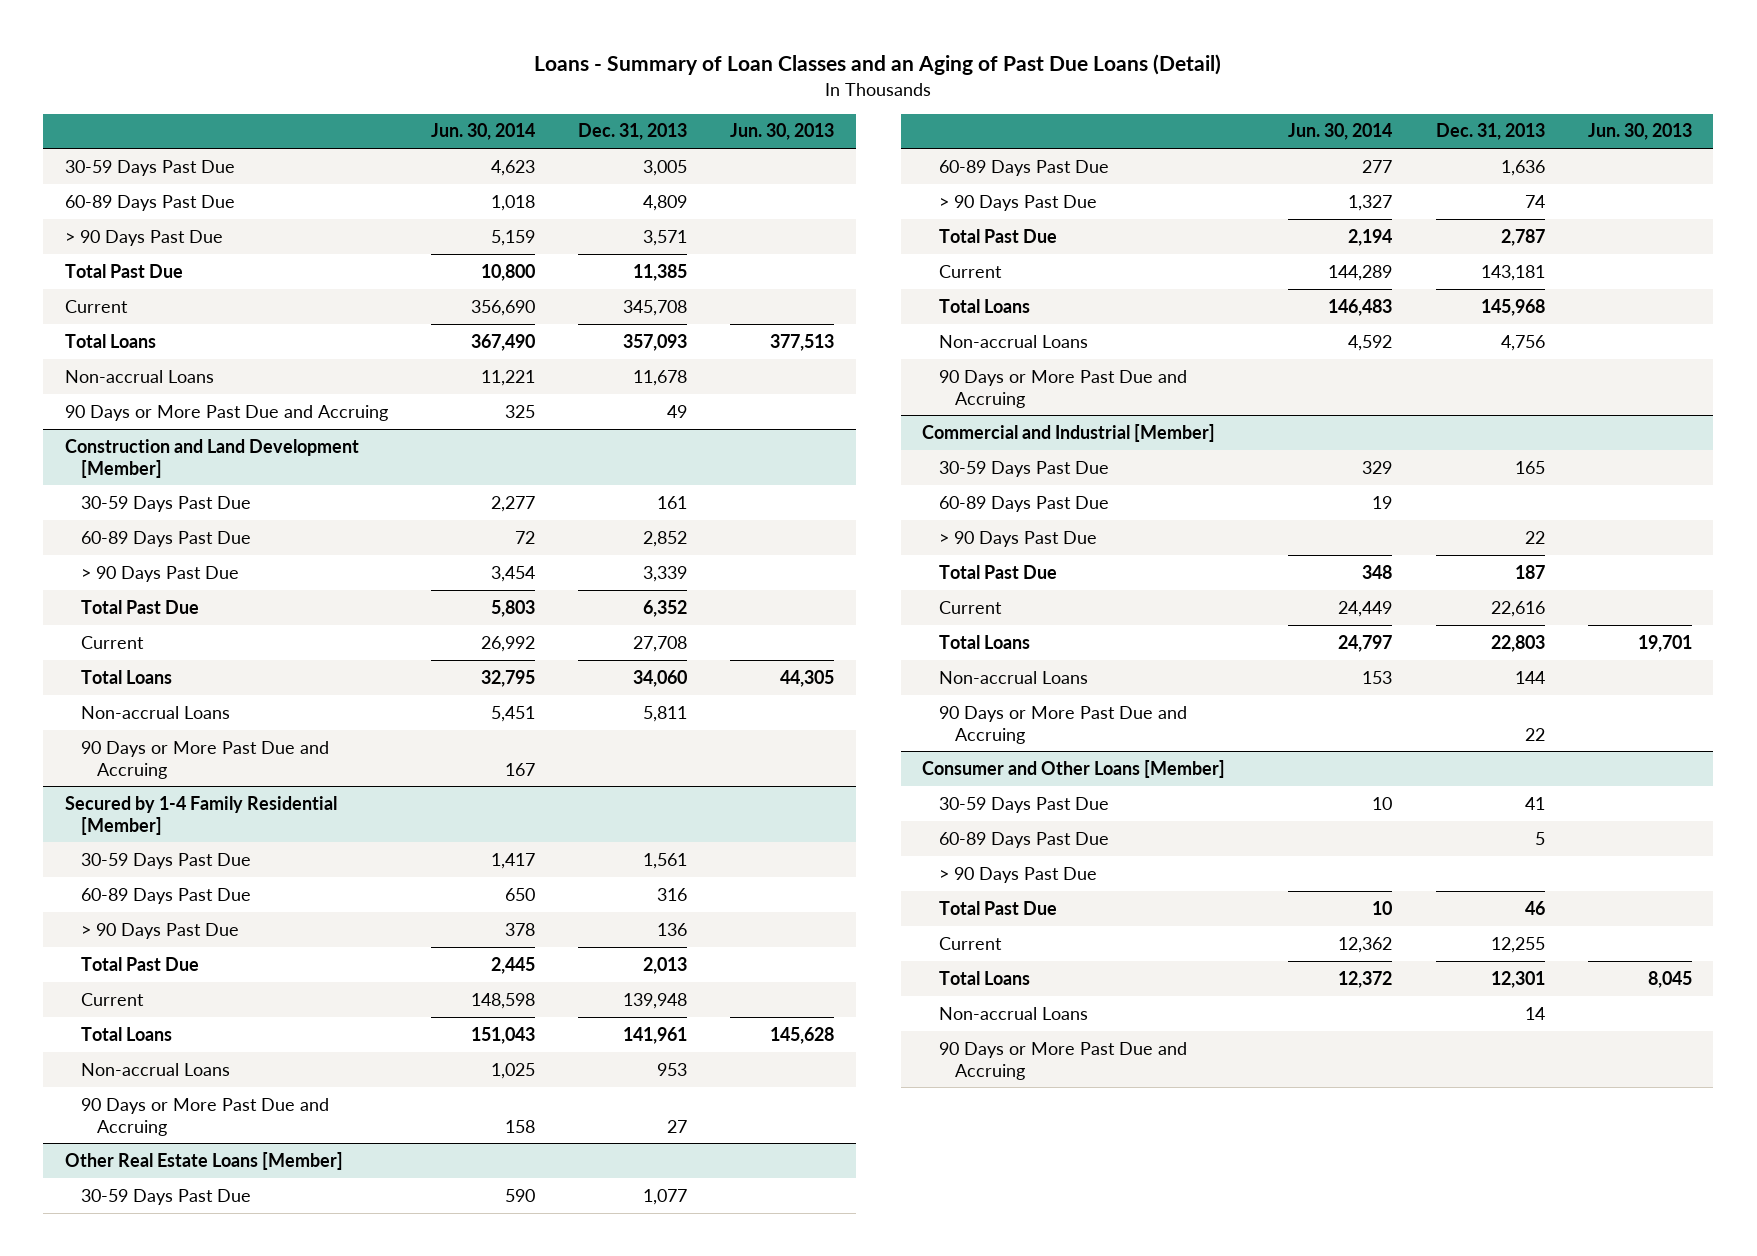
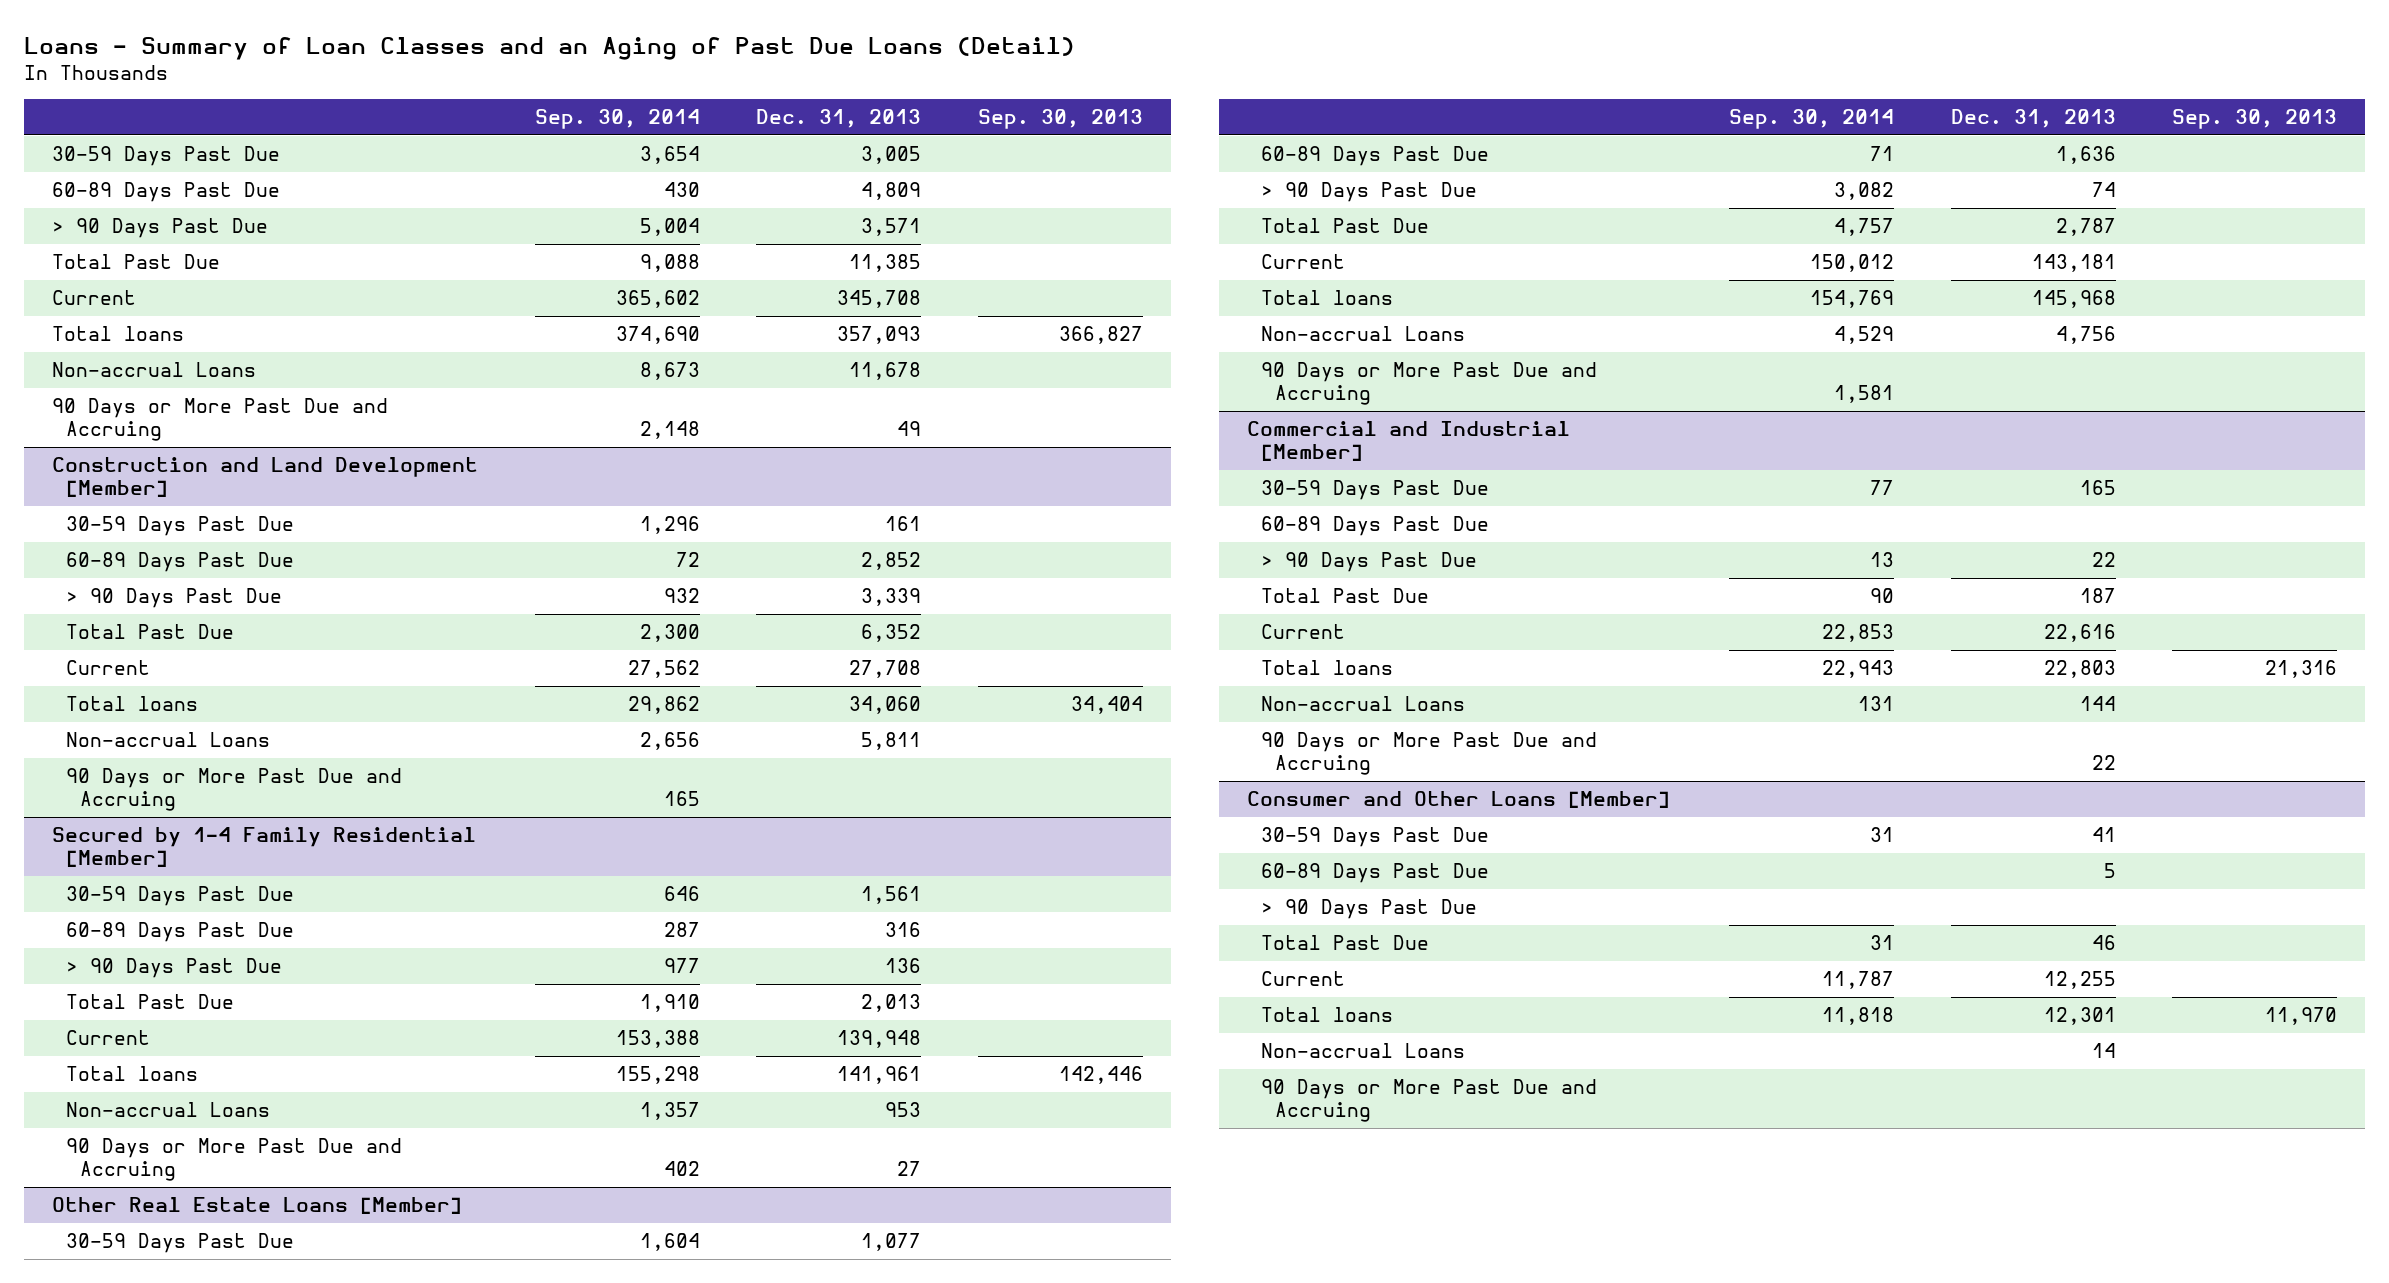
[431,123,536,141] Jun. 30, 2014 -> none
[730,123,835,141] Jun. 30, 2013 -> none
none -> [534,108,700,129] Sep. 30, 2014
none -> [977,108,1143,129] Sep. 30, 2013
[65,333,157,348] Total Loans -> [52,326,185,342] Total loans
[81,669,173,684] Total Loans -> [66,696,199,712] Total loans
[81,1026,173,1041] Total Loans -> [66,1066,199,1082] Total loans
[938,298,1030,313] Total Loans -> [1260,290,1393,306] Total loans
[938,634,1030,649] Total Loans -> [1260,660,1393,676] Total loans
[938,970,1030,985] Total Loans -> [1260,1007,1393,1023] Total loans

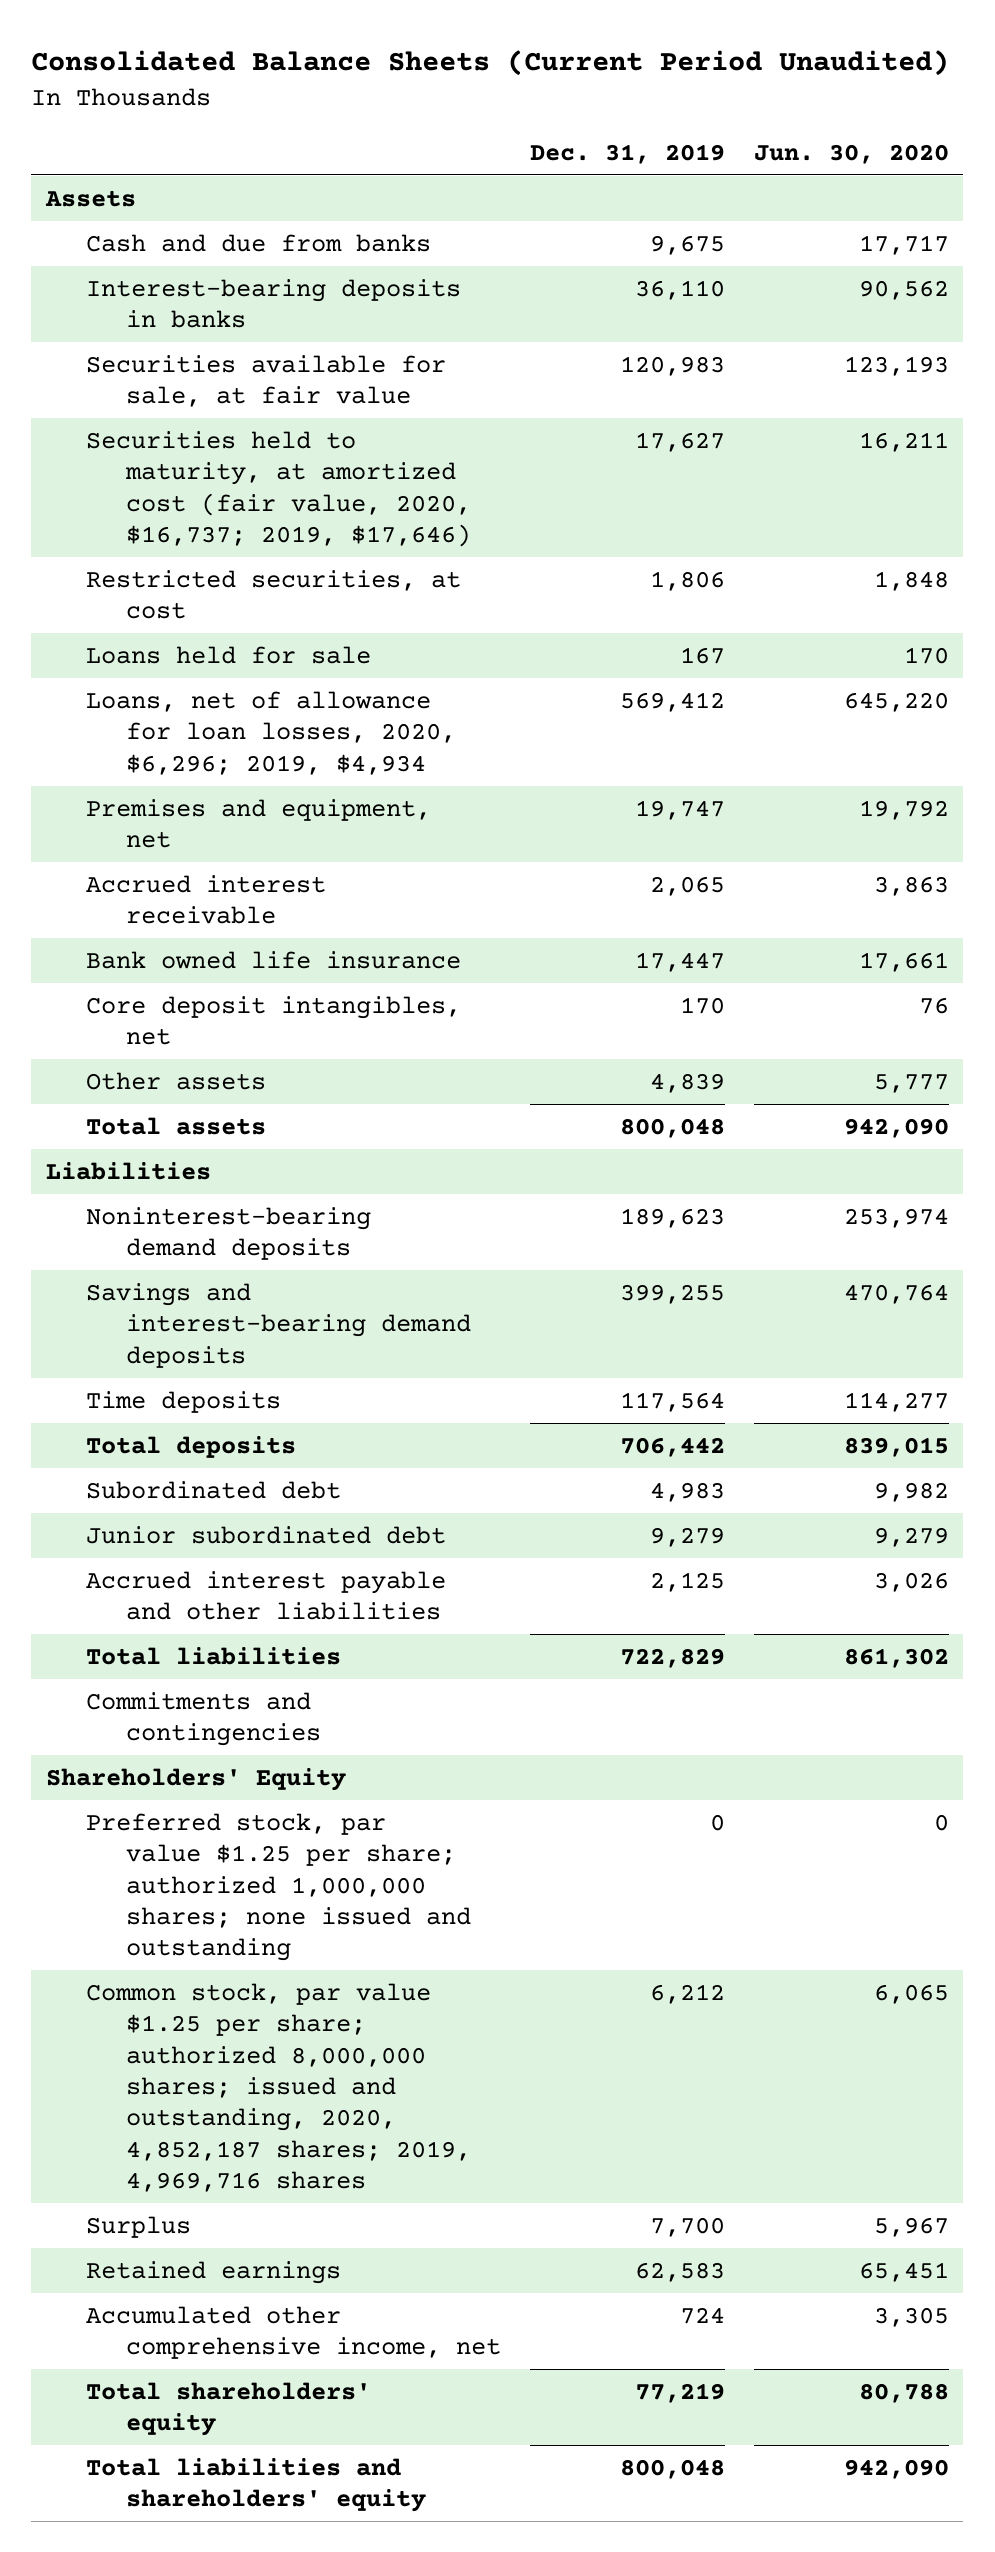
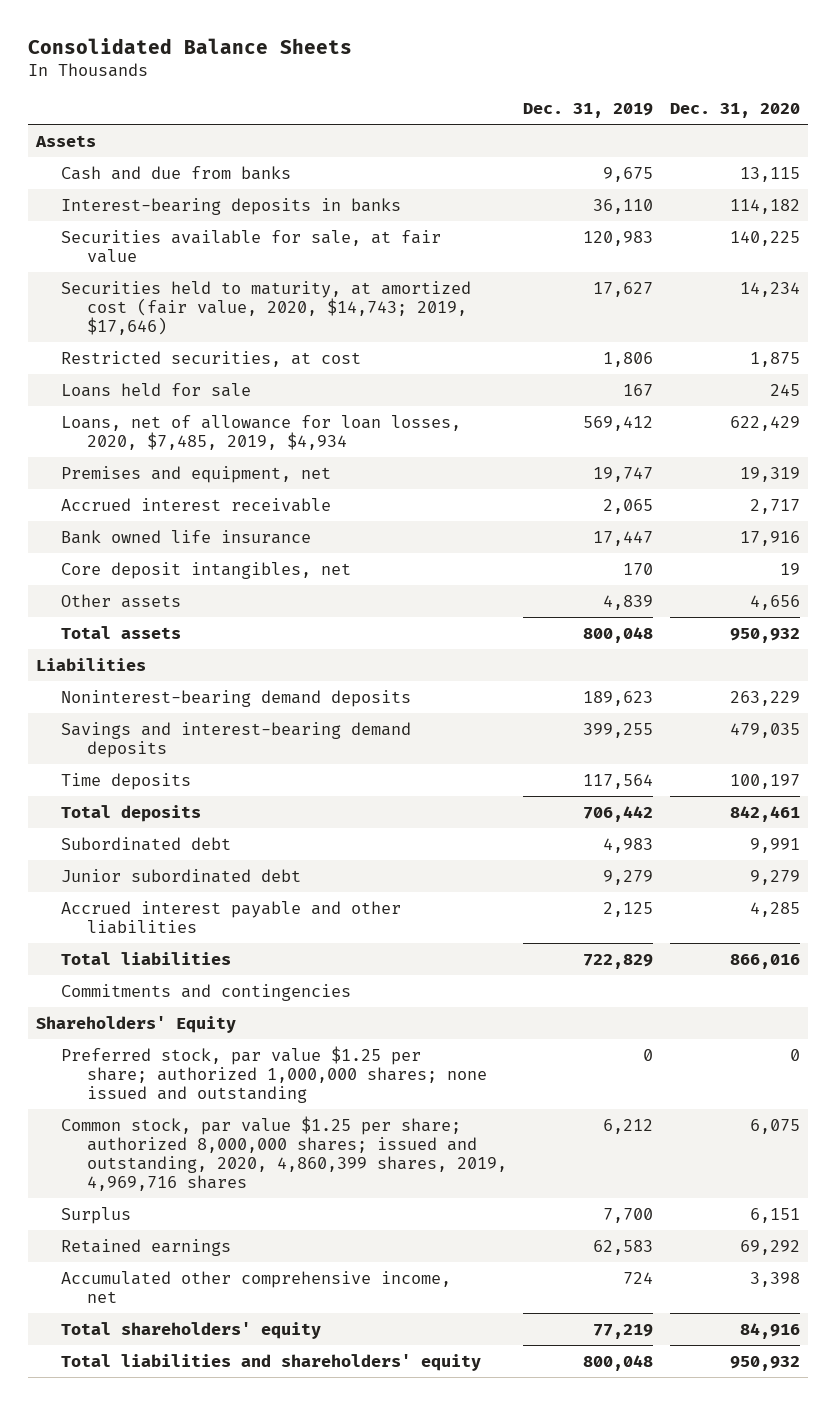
[31,50,950,77] Consolidated Balance Sheets (Current Period Unaudited) -> [27,37,352,54] Consolidated Balance Sheets
[754,143,950,164] Jun. 30, 2020 -> none
none -> [669,103,800,119] Dec. 31, 2020
[85,430,472,547] Securities held to maturity, at amortized cost (fair value, 2020, $16,737; 2019, $17,646) -> [61,280,472,335] Securities held to maturity, at amortized cost (fair value, 2020, $14,743; 2019, $17,646)
[85,690,457,775] Loans, net of allowance for loan losses, 2020, $6,296; 2019, $4,934 -> [61,414,462,450] Loans, net of allowance for loan losses, 2020, $7,485, 2019, $4,934
[85,1982,472,2193] Common stock, par value $1.25 per share; authorized 8,000,000 shares; issued and outstanding, 2020, 4,852,187 shares; 2019, 4,969,716 shares -> [61,1115,507,1192] Common stock, par value $1.25 per share; authorized 8,000,000 shares; issued and outstanding, 2020, 4,860,399 shares, 2019, 4,969,716 shares

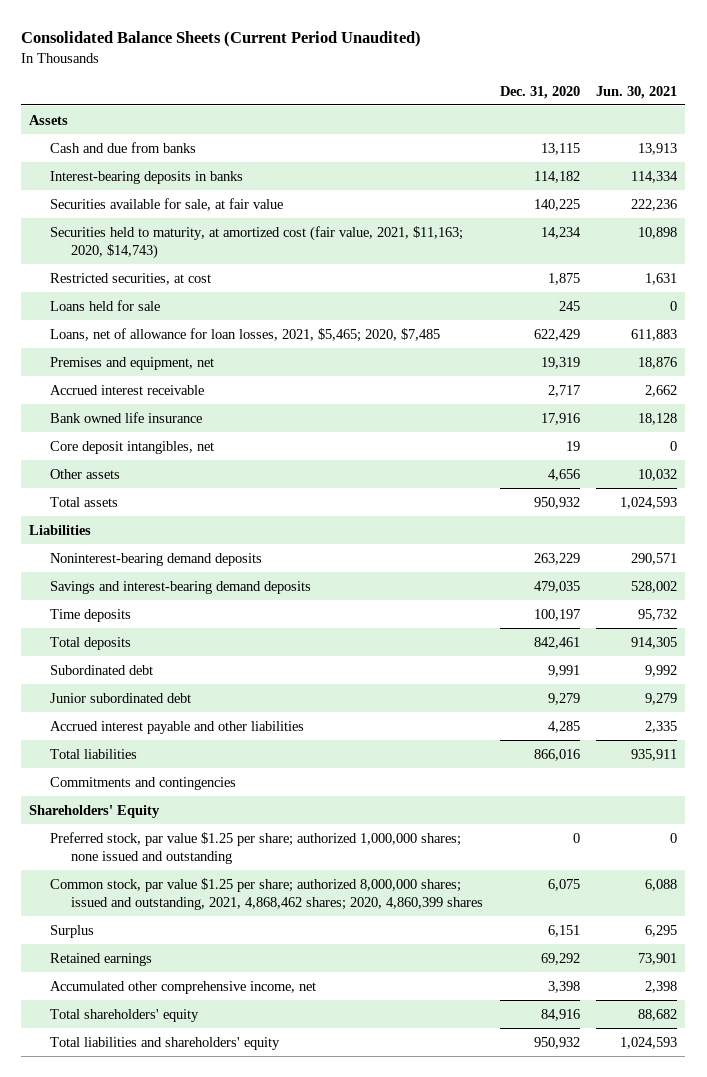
[27,37,352,54] Consolidated Balance Sheets -> [21,31,422,48] Consolidated Balance Sheets (Current Period Unaudited)
[523,103,654,119] Dec. 31, 2019 -> none
none -> [596,85,678,99] Jun. 30, 2021
[61,280,472,335] Securities held to maturity, at amortized cost (fair value, 2020, $14,743; 2019, $17,646) -> [50,225,464,259] Securities held to maturity, at amortized cost (fair value, 2021, $11,163; 2020, $14,743)
[61,414,462,450] Loans, net of allowance for loan losses, 2020, $7,485, 2019, $4,934 -> [50,327,441,342] Loans, net of allowance for loan losses, 2021, $5,465; 2020, $7,485
[61,1115,507,1192] Common stock, par value $1.25 per share; authorized 8,000,000 shares; issued and outstanding, 2020, 4,860,399 shares, 2019, 4,969,716 shares -> [50,877,484,910] Common stock, par value $1.25 per share; authorized 8,000,000 shares; issued and outstanding, 2021, 4,868,462 shares; 2020, 4,860,399 shares

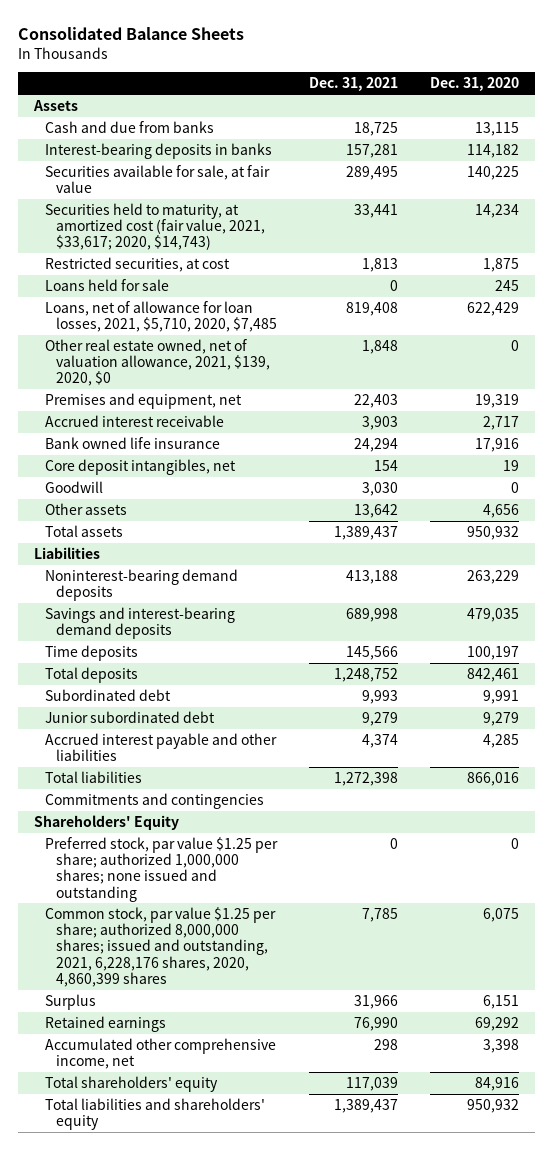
[21,31,422,48] Consolidated Balance Sheets (Current Period Unaudited) -> [18,26,245,40] Consolidated Balance Sheets
[596,85,678,99] Jun. 30, 2021 -> none
none -> [308,77,398,92] Dec. 31, 2021
[50,225,464,259] Securities held to maturity, at amortized cost (fair value, 2021, $11,163; 2020, $14,743) -> [45,202,265,251] Securities held to maturity, at amortized cost (fair value, 2021, $33,617; 2020, $14,743)
[50,327,441,342] Loans, net of allowance for loan losses, 2021, $5,465; 2020, $7,485 -> [45,300,277,333] Loans, net of allowance for loan losses, 2021, $5,710, 2020, $7,485
none -> [45,338,270,387] Other real estate owned, net of valuation allowance, 2021, $139, 2020, $0
none -> [45,480,104,493] Goodwill
[50,877,484,910] Common stock, par value $1.25 per share; authorized 8,000,000 shares; issued and outstanding, 2021, 4,868,462 shares; 2020, 4,860,399 shares -> [45,906,277,987] Common stock, par value $1.25 per share; authorized 8,000,000 shares; issued and outstanding, 2021, 6,228,176 shares, 2020, 4,860,399 shares

